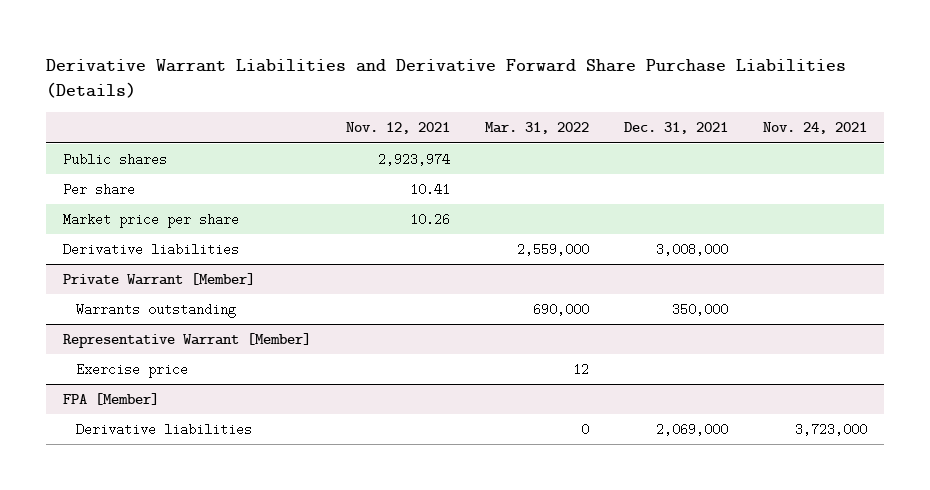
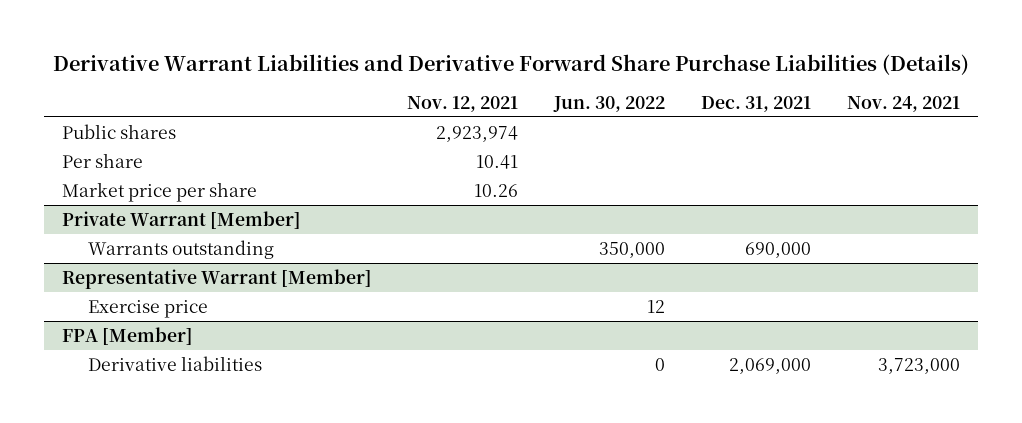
[484,122,589,135] Mar. 31, 2022 -> none
none -> [553,95,666,112] Jun. 30, 2022
[63,243,240,257] Derivative liabilities -> none
[671,303,728,317] 350,000 -> [745,241,812,258] 690,000

